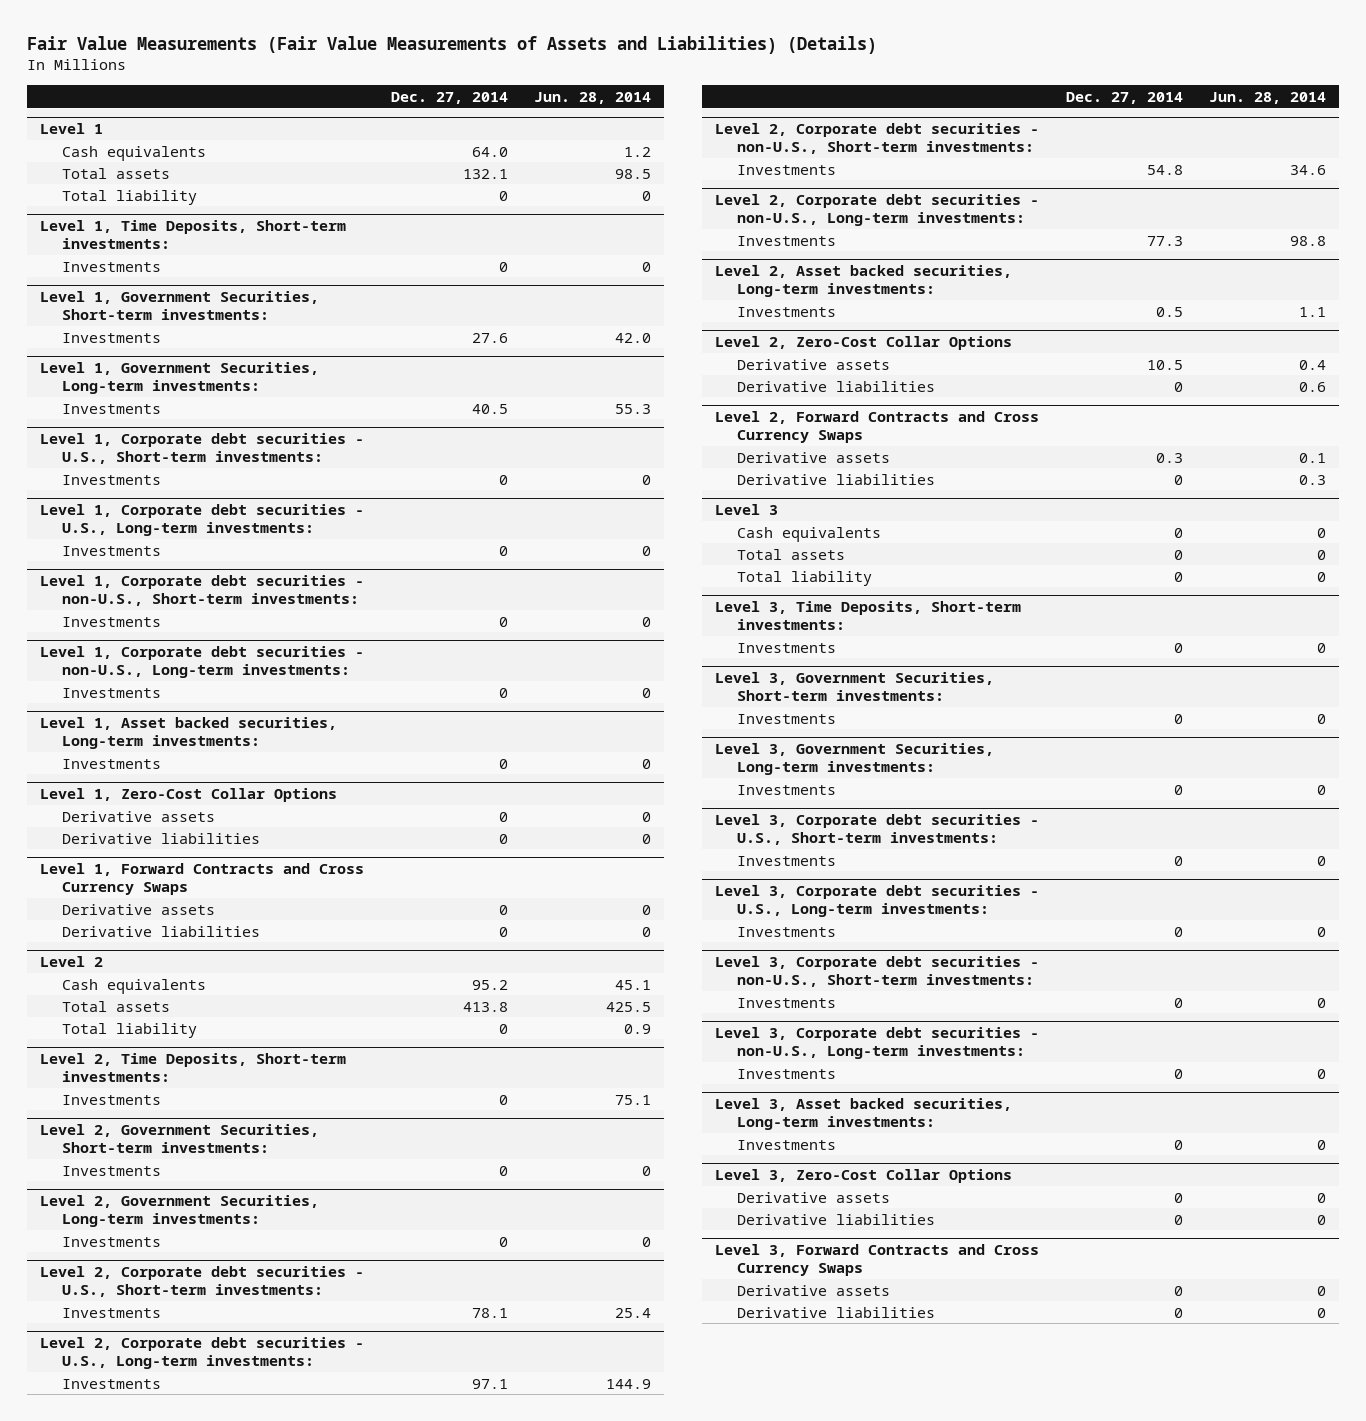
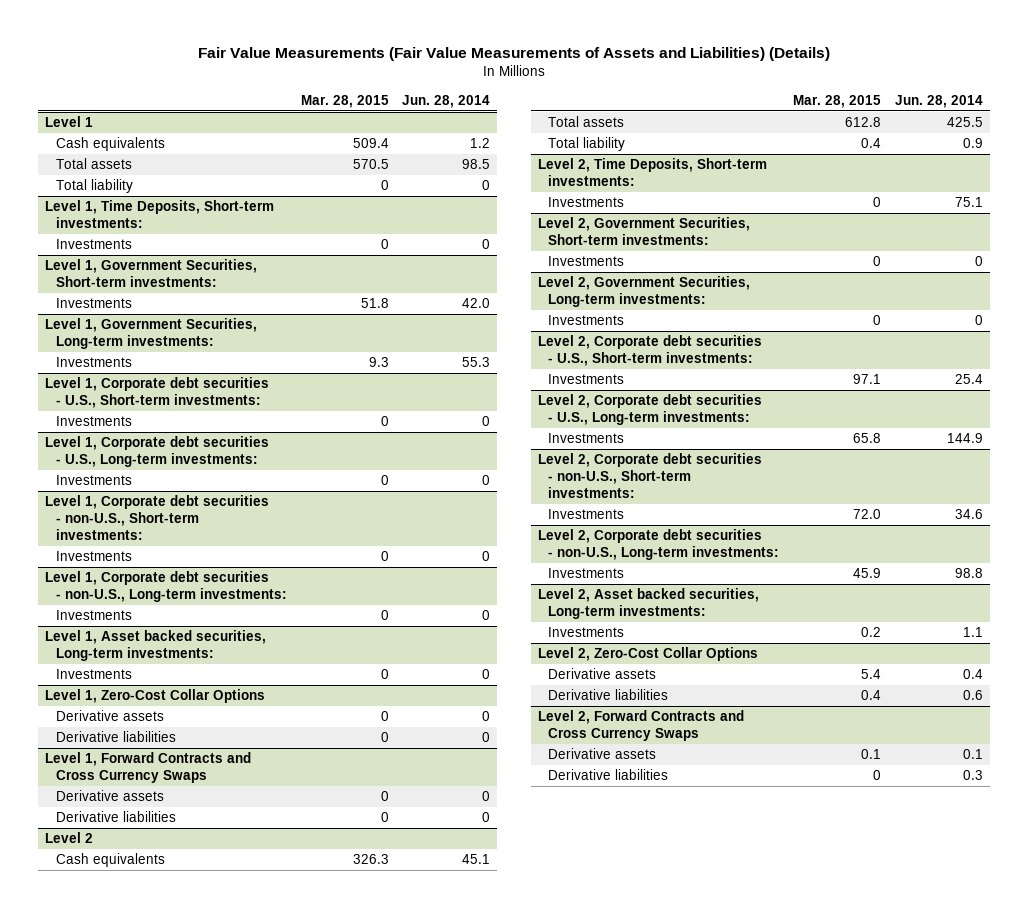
[390,91,508,104] Dec. 27, 2014 -> none
none -> [300,94,389,108] Mar. 28, 2015
[715,504,779,516] Level 3 -> none
[737,526,882,542] Cash equivalents -> none
[737,548,846,560] Total assets -> none
[737,570,873,586] Total liability -> none
[715,601,1022,631] Level 3, Time Deposits, Short-term investments: -> none
[737,642,837,653] Investments -> none
[715,672,995,702] Level 3, Government Securities, Short-term investments: -> none
[737,713,837,724] Investments -> none
[715,743,995,776] Level 3, Government Securities, Long-term investments: -> none
[737,784,837,795] Investments -> none
[715,814,1040,846] Level 3, Corporate debt securities - U.S., Short-term investments: -> none
[737,855,837,866] Investments -> none
[715,885,1040,918] Level 3, Corporate debt securities - U.S., Long-term investments: -> none
[737,926,837,937] Investments -> none
[715,956,1040,988] Level 3, Corporate debt securities - non-U.S., Short-term investments: -> none
[737,997,837,1008] Investments -> none
[715,1027,1040,1060] Level 3, Corporate debt securities - non-U.S., Long-term investments: -> none
[737,1068,837,1079] Investments -> none
[715,1098,1013,1131] Level 3, Asset backed securities, Long-term investments: -> none
[737,1139,837,1150] Investments -> none
[715,1169,1013,1184] Level 3, Zero-Cost Collar Options -> none
[737,1191,891,1203] Derivative assets -> none
[737,1213,936,1225] Derivative liabilities -> none
[715,1244,1040,1277] Level 3, Forward Contracts and Cross Currency Swaps -> none
[737,1284,891,1296] Derivative assets -> none
[737,1306,936,1318] Derivative liabilities -> none

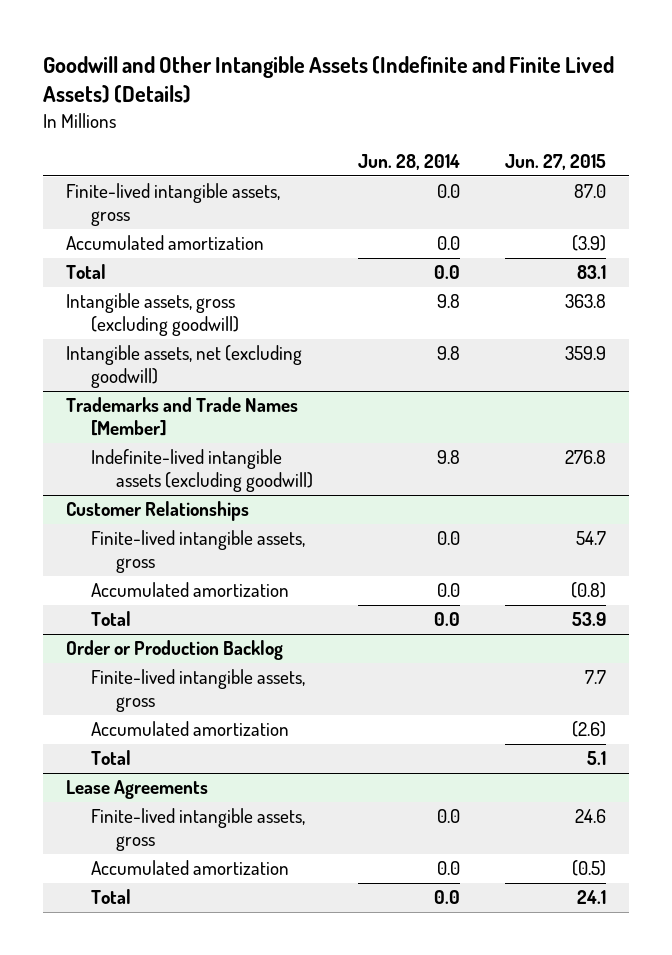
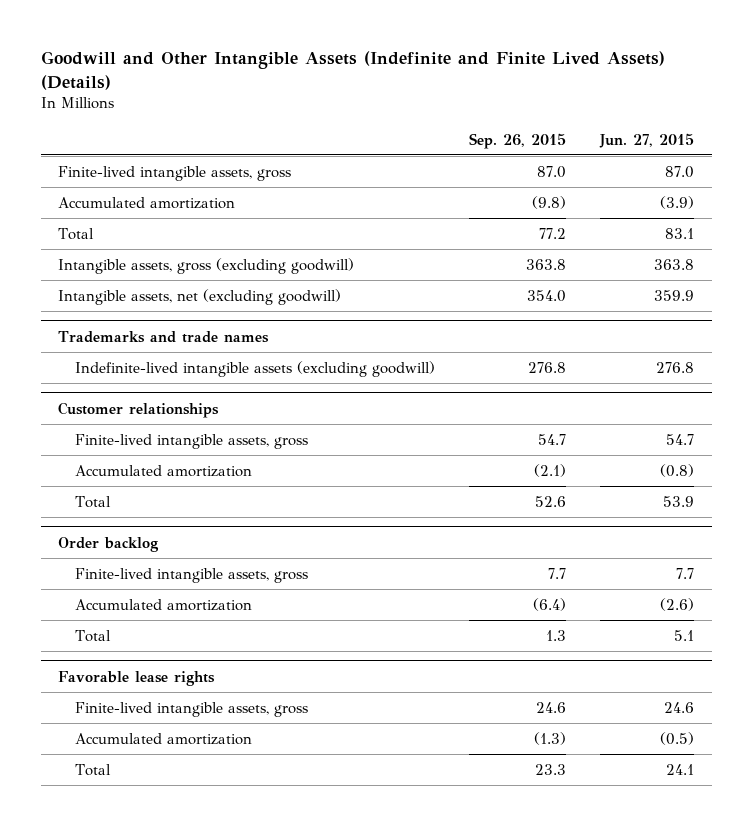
[357,154,460,171] Jun. 28, 2014 -> none
none -> [469,132,567,149] Sep. 26, 2015
[65,397,298,437] Trademarks and Trade Names [Member] -> [57,330,269,343] Trademarks and trade names
[65,501,249,522] Customer Relationships -> [57,401,219,418] Customer relationships
[65,640,283,661] Order or Production Backlog -> [57,536,159,552] Order backlog
[65,780,208,800] Lease Agreements -> [57,670,215,686] Favorable lease rights

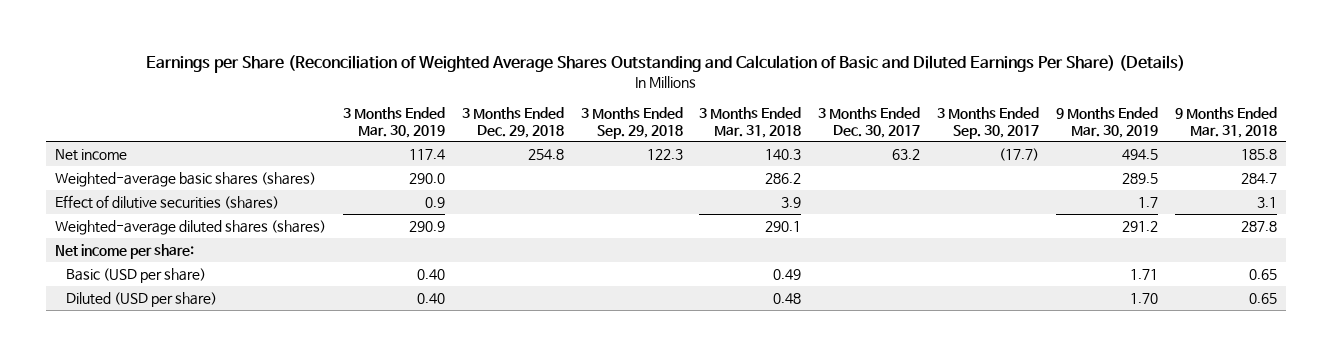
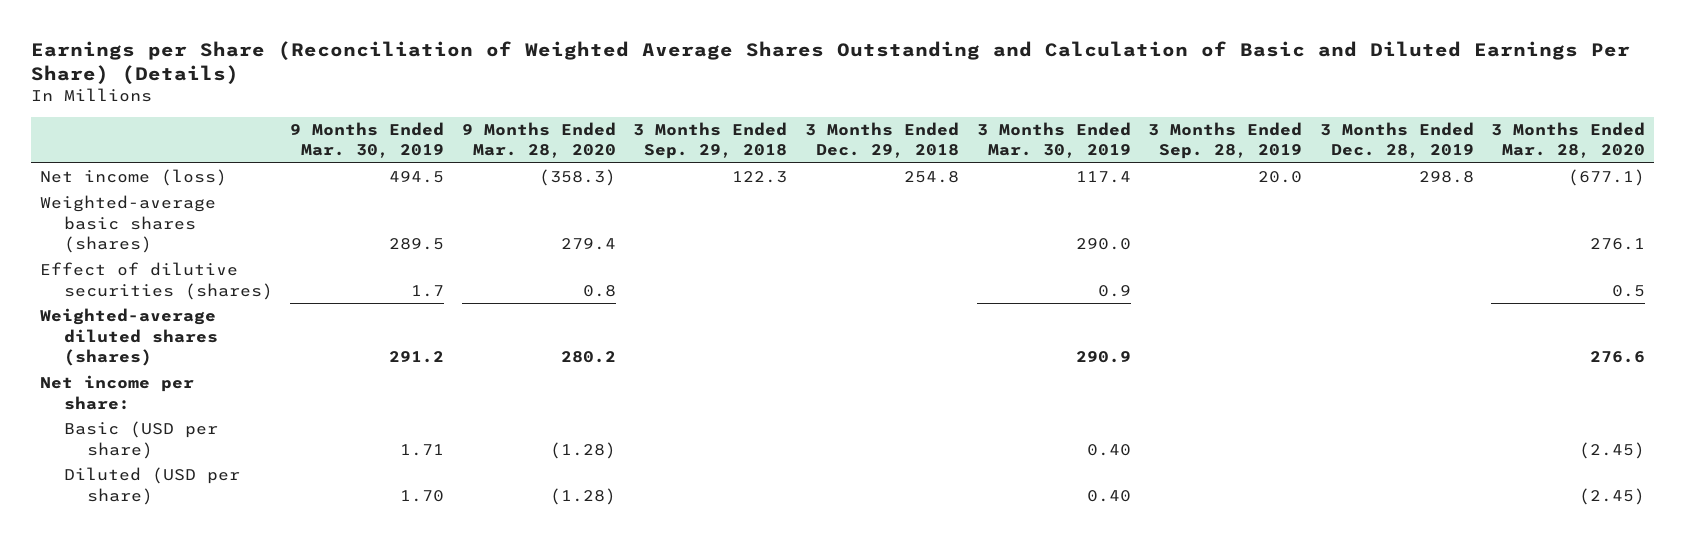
[699,106,802,138] 3 Months Ended Mar. 31, 2018 -> none
[818,106,921,138] 3 Months Ended Dec. 30, 2017 -> none
[937,106,1040,139] 3 Months Ended Sep. 30, 2017 -> none
[1175,106,1278,138] 9 Months Ended Mar. 31, 2018 -> none
none -> [461,122,616,159] 9 Months Ended Mar. 28, 2020
none -> [1148,122,1303,160] 3 Months Ended Sep. 28, 2019
none -> [1319,122,1474,159] 3 Months Ended Dec. 28, 2019
none -> [1491,122,1646,159] 3 Months Ended Mar. 28, 2020
[54,148,127,161] Net income -> [40,169,228,187] Net income (loss)

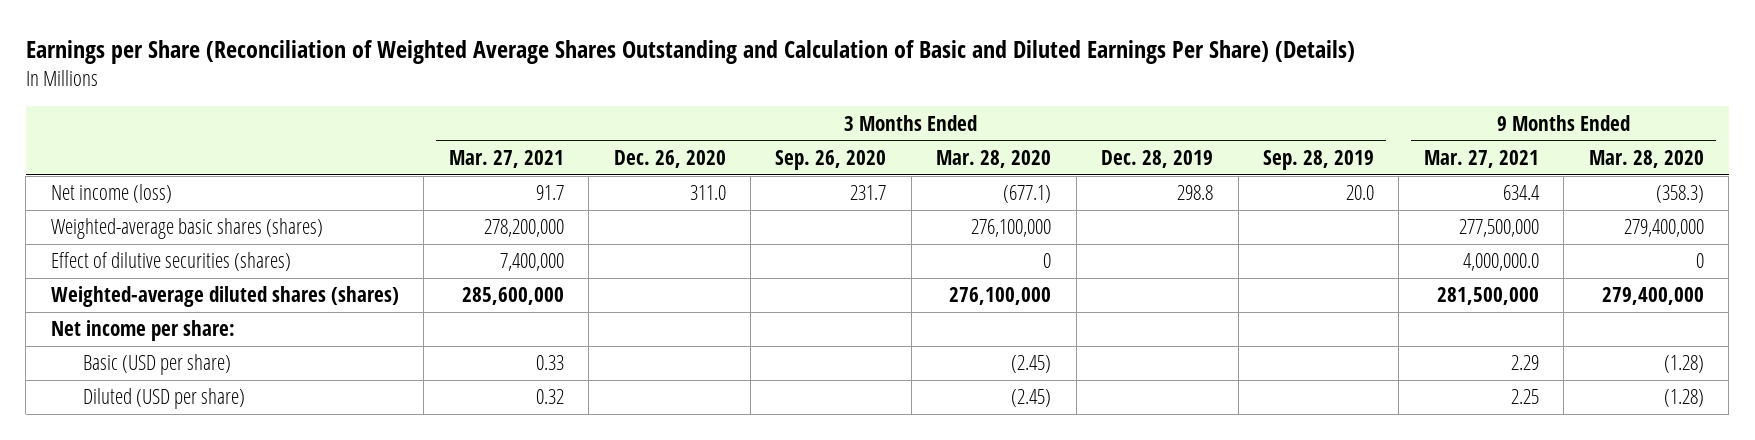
[290,122,445,159] 9 Months Ended Mar. 30, 2019 -> none
[633,122,788,160] 3 Months Ended Sep. 29, 2018 -> none
[805,122,960,159] 3 Months Ended Dec. 29, 2018 -> none
[976,122,1131,159] 3 Months Ended Mar. 30, 2019 -> none
none -> [448,149,564,168] Mar. 27, 2021
none -> [613,149,726,168] Dec. 26, 2020
none -> [775,149,887,170] Sep. 26, 2020
none -> [1423,149,1539,168] Mar. 27, 2021
[560,238,616,251] 279.4 -> [1623,219,1704,238] 279,400,000
[1590,238,1646,251] 276.1 -> [971,219,1052,238] 276,100,000
[582,284,616,297] 0.8 -> [1695,253,1704,269] 0
[1612,284,1646,297] 0.5 -> [1043,253,1052,269] 0
[560,351,616,364] 280.2 -> [1601,287,1704,306] 279,400,000
[1590,351,1646,364] 276.6 -> [949,287,1052,306] 276,100,000

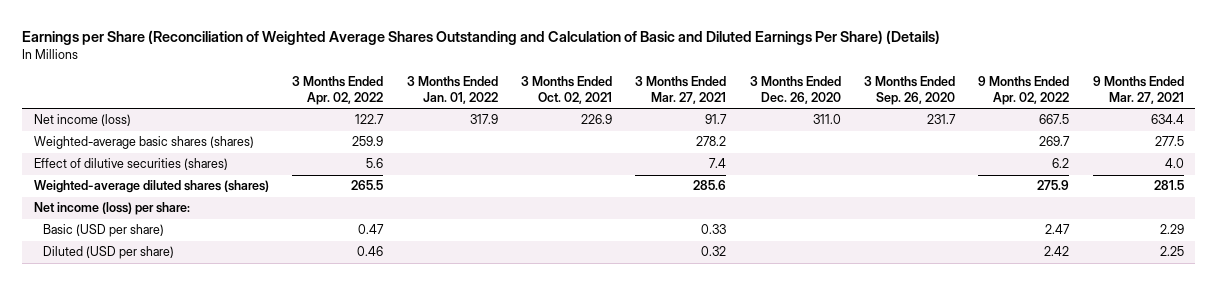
[936,149,1052,168] Mar. 28, 2020 -> none
[1101,149,1214,168] Dec. 28, 2019 -> none
[1263,149,1375,170] Sep. 28, 2019 -> none
[1588,149,1704,168] Mar. 28, 2020 -> none
none -> [292,76,384,105] 3 Months Ended Apr. 02, 2022
none -> [406,76,498,104] 3 Months Ended Jan. 01, 2022
none -> [521,76,613,104] 3 Months Ended Oct. 02, 2021
none -> [978,76,1070,105] 9 Months Ended Apr. 02, 2022
[483,219,564,238] 278,200,000 -> [696,136,727,147] 278.2
[1458,219,1539,238] 277,500,000 -> [1154,136,1184,147] 277.5
[499,253,564,272] 7,400,000 -> [709,158,727,169] 7.4
[1462,253,1539,272] 4,000,000.0 -> [1164,158,1184,169] 4.0
[461,287,564,306] 285,600,000 -> [693,180,727,191] 285.6
[1436,287,1539,306] 281,500,000 -> [1153,180,1184,191] 281.5
[50,320,235,342] Net income per share: -> [34,202,191,216] Net income (loss) per share:

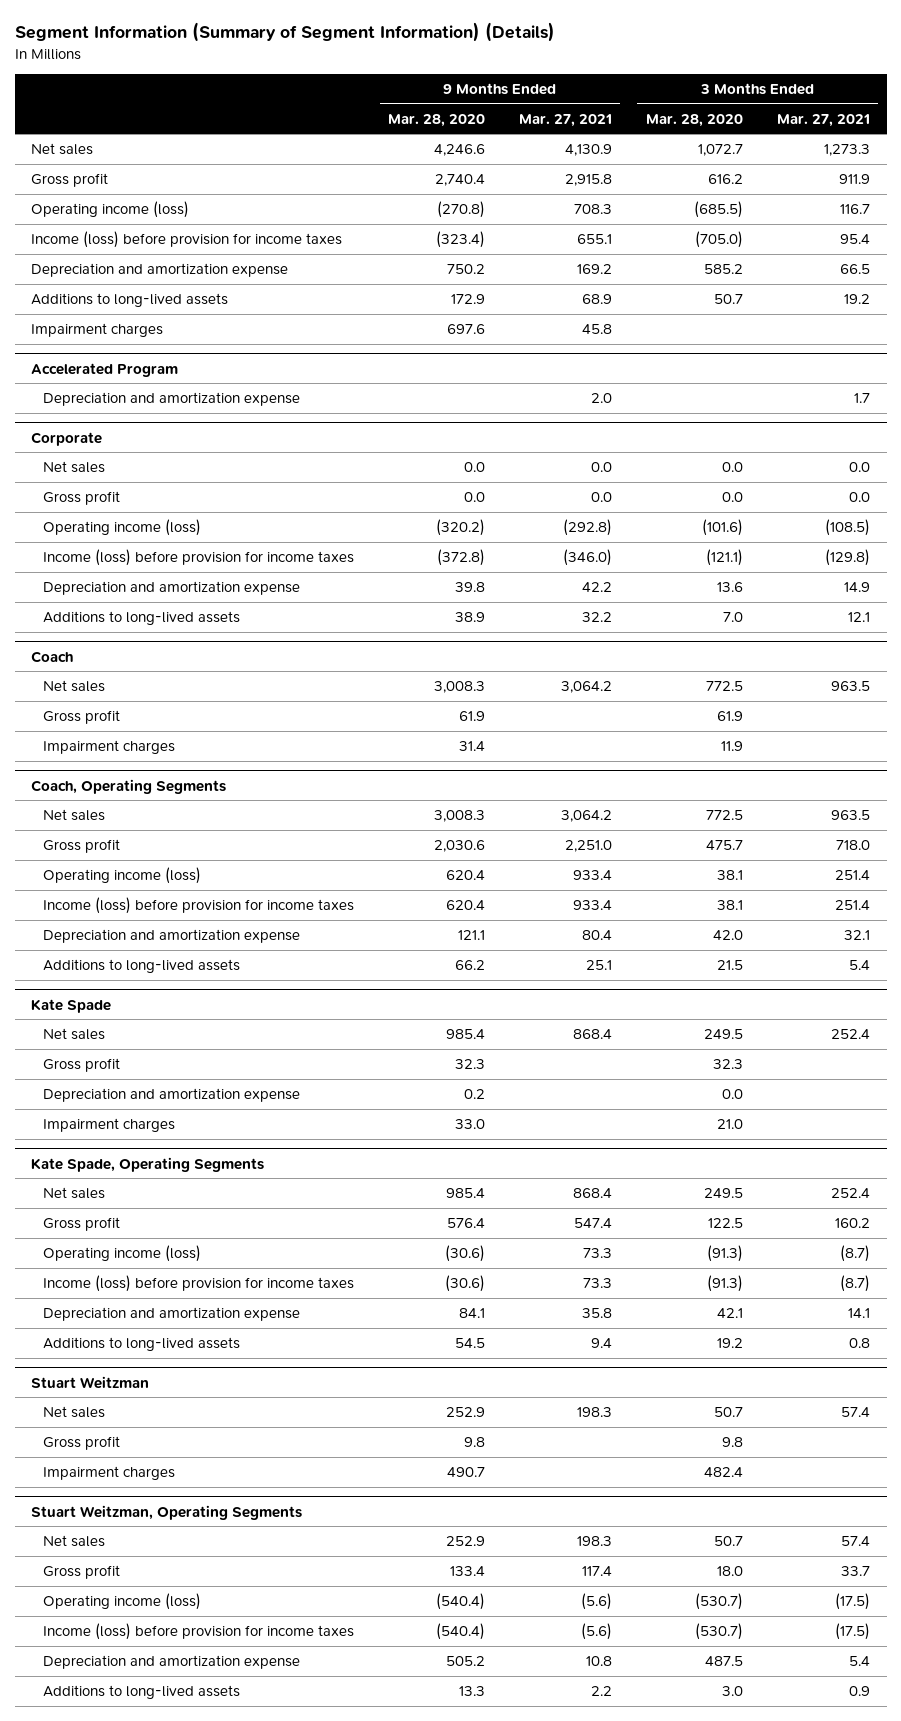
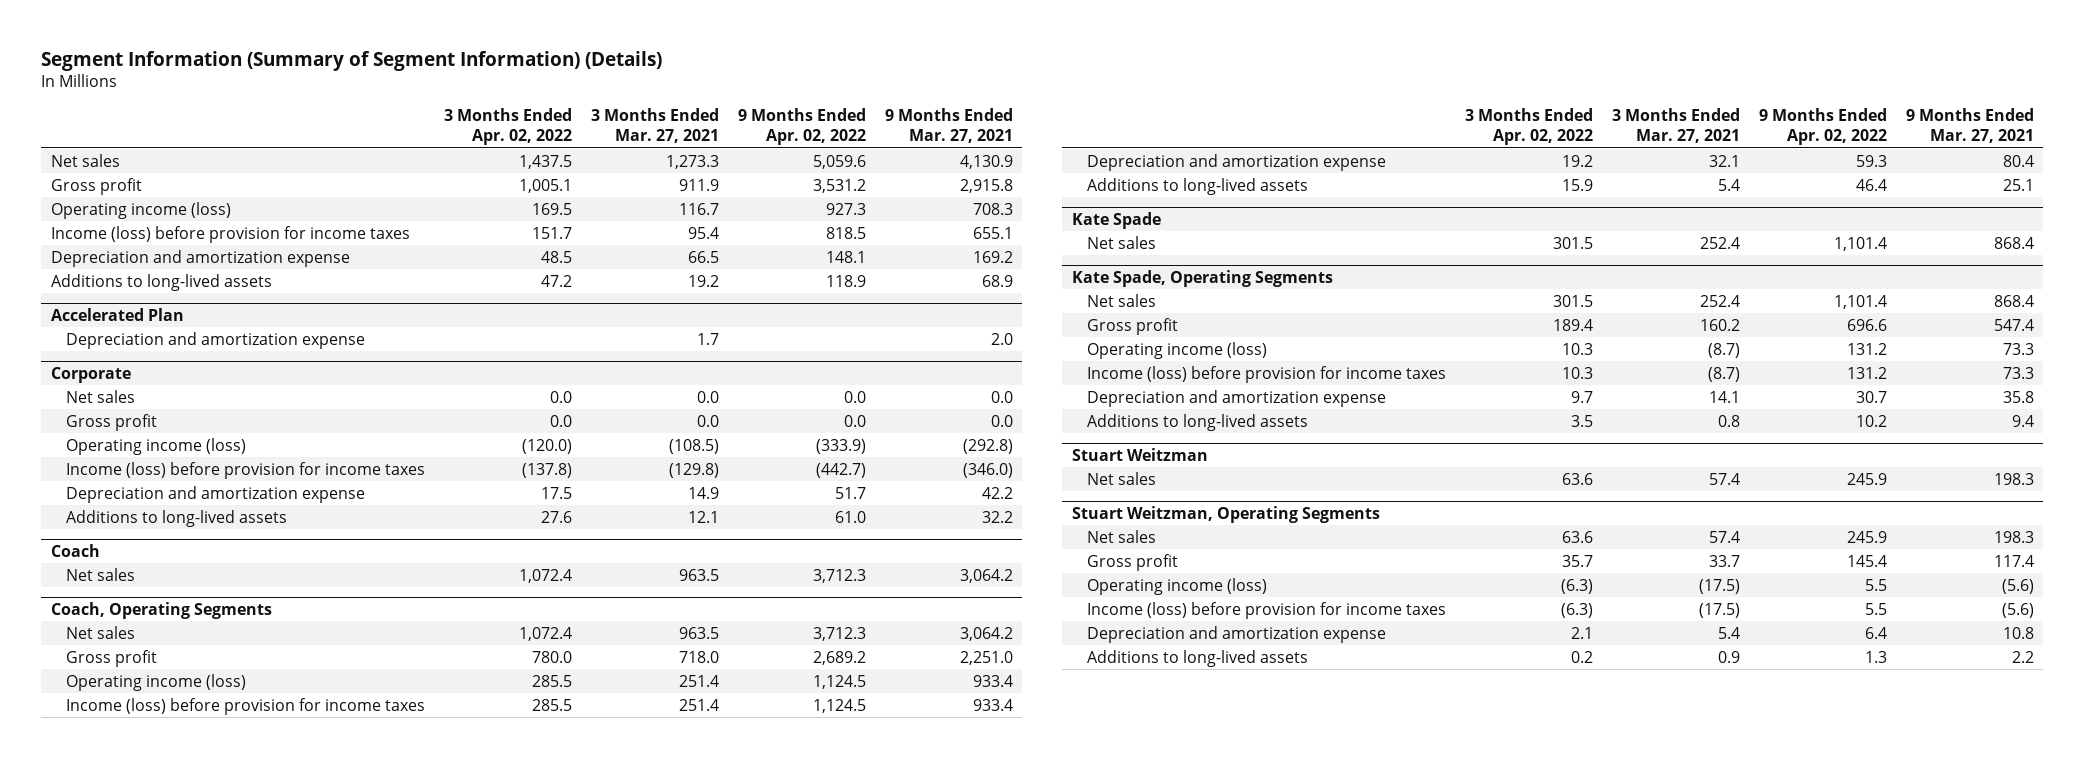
[388,113,486,127] Mar. 28, 2020 -> none
[645,113,743,127] Mar. 28, 2020 -> none
none -> [444,108,573,146] 3 Months Ended Apr. 02, 2022
none -> [738,108,867,146] 9 Months Ended Apr. 02, 2022
[31,323,164,338] Impairment charges -> none
[31,362,179,377] Accelerated Program -> none
none -> [50,307,184,321] Accelerated Plan
[43,710,121,725] Gross profit -> none
[43,740,176,755] Impairment charges -> none
[43,1058,121,1073] Gross profit -> none
[43,1088,301,1103] Depreciation and amortization expense -> none
[43,1118,176,1133] Impairment charges -> none
[43,1436,121,1451] Gross profit -> none
[43,1466,176,1481] Impairment charges -> none

